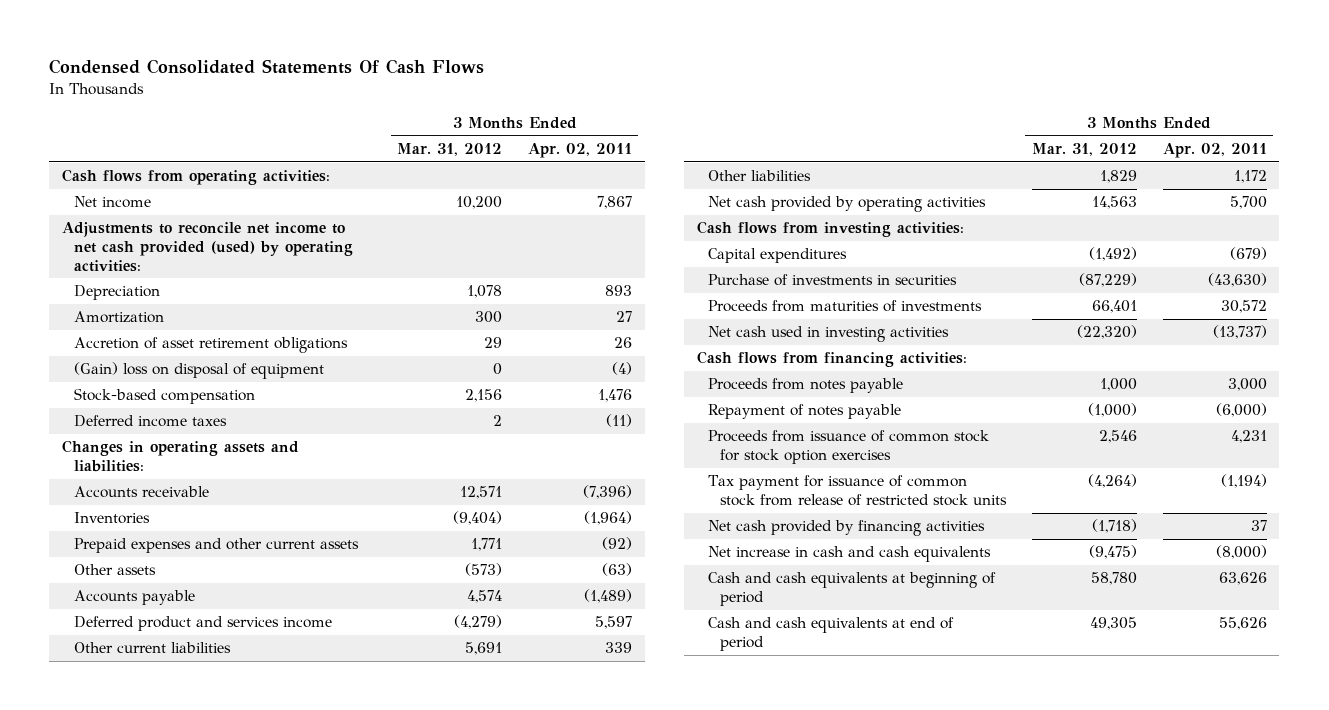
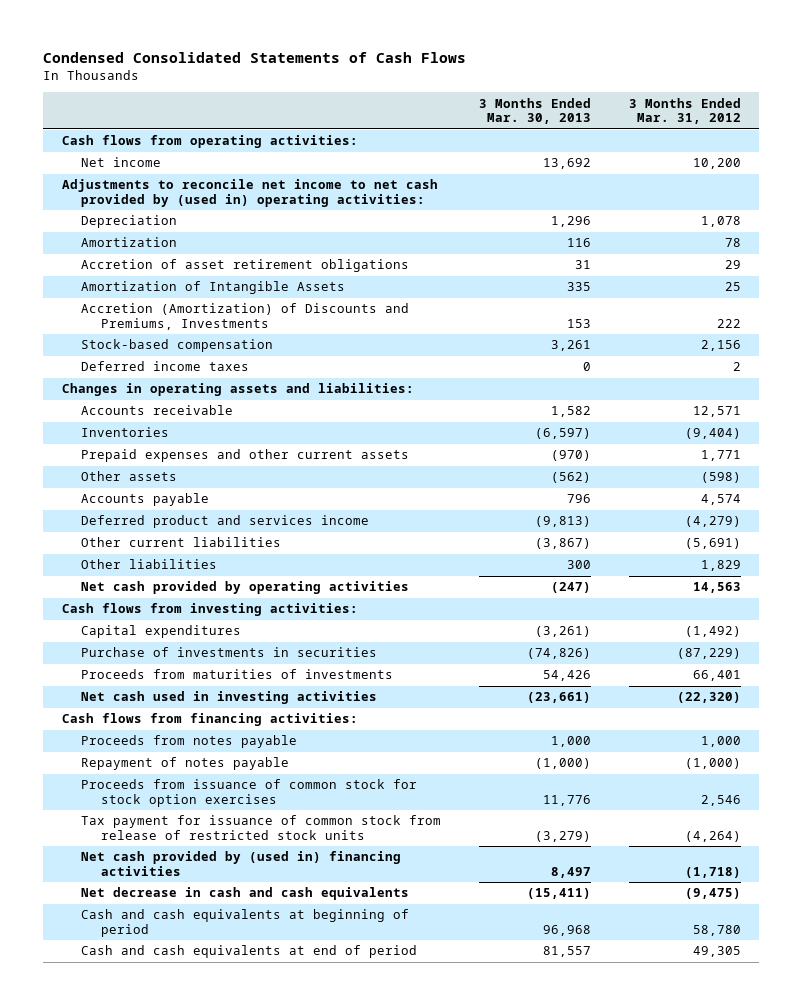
[49,59,485,75] Condensed Consolidated Statements Of Cash Flows -> [43,51,467,63] Condensed Consolidated Statements of Cash Flows
[527,143,632,159] Apr. 02, 2011 -> none
none -> [478,97,591,125] 3 Months Ended Mar. 30, 2013
[61,222,353,272] Adjustments to reconcile net income to net cash provided (used) by operating activities: -> [61,179,438,207] Adjustments to reconcile net income to net cash provided by (used in) operating activities:
[475,311,503,324] 300 -> [724,238,741,248] 78
[73,362,324,380] (Gain) loss on disposal of equipment -> none
none -> [81,281,346,295] Amortization of Intangible Assets
none -> [81,303,410,330] Accretion (Amortization) of Discounts and Premiums, Investments
[465,563,503,577] (573) -> [700,472,741,484] (598)
[465,642,503,656] 5,691 -> [684,538,741,550] (5,691)
[708,520,986,537] Net cash provided by financing activities -> [81,851,402,876] Net cash provided by (used in) financing activities
[708,546,992,563] Net increase in cash and cash equivalents -> [81,887,410,901] Net decrease in cash and cash equivalents

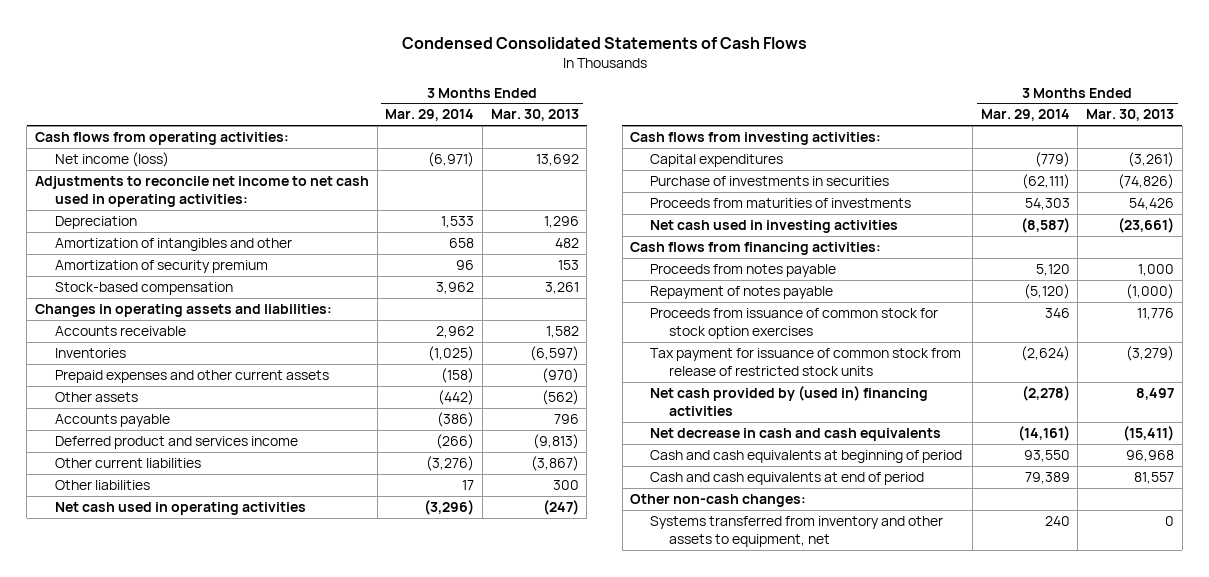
[628,97,741,125] 3 Months Ended Mar. 31, 2012 -> none
none -> [385,109,475,122] Mar. 29, 2014
[81,157,162,168] Net income -> [54,151,169,167] Net income (loss)
[61,179,438,207] Adjustments to reconcile net income to net cash provided by (used in) operating activities: -> [35,175,370,207] Adjustments to reconcile net income to net cash used in operating activities:
[81,259,410,273] Accretion of asset retirement obligations -> none
[81,281,346,295] Amortization of Intangible Assets -> none
[81,237,178,248] Amortization -> [54,237,292,251] Amortization of intangibles and other
[566,238,591,248] 116 -> [554,237,579,248] 482
[81,303,410,330] Accretion (Amortization) of Discounts and Premiums, Investments -> [54,259,268,273] Amortization of security premium
[81,361,250,372] Deferred income taxes -> none
[81,581,410,595] Net cash provided by operating activities -> [54,501,306,515] Net cash used in operating activities
none -> [630,493,807,507] Other non-cash changes:
none -> [649,515,943,547] Systems transferred from inventory and other assets to equipment, net

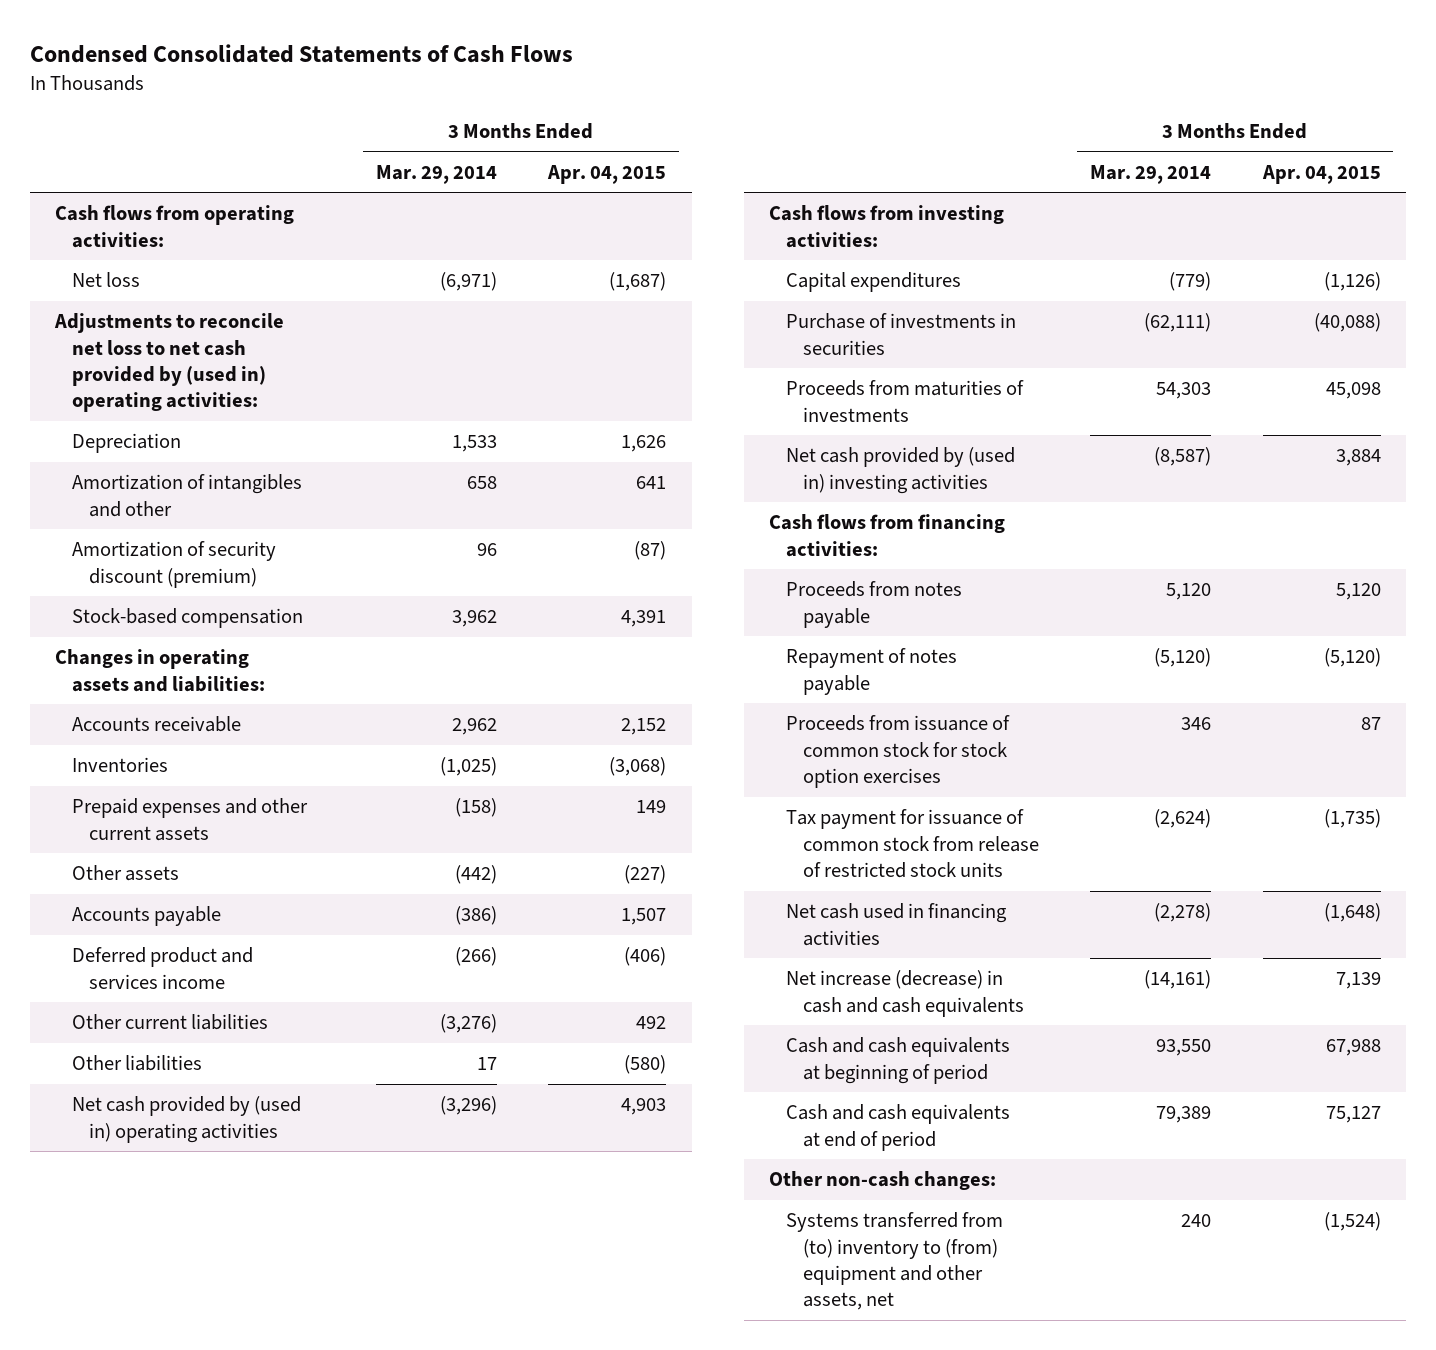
[490,109,579,122] Mar. 30, 2013 -> none
none -> [547,164,667,184] Apr. 04, 2015
[54,151,169,167] Net income (loss) -> [72,272,141,288] Net loss
[35,175,370,207] Adjustments to reconcile net income to net cash used in operating activities: -> [54,313,285,413] Adjustments to reconcile net loss to net cash provided by (used in) operating activities:
[54,259,268,273] Amortization of security premium -> [72,541,277,588] Amortization of security discount (premium)
[54,501,306,515] Net cash used in operating activities -> [72,1096,302,1143] Net cash provided by (used in) operating activities
[649,219,898,233] Net cash used in investing activities -> [786,447,1016,494] Net cash provided by (used in) investing activities
[649,385,928,416] Net cash provided by (used in) financing activities -> [786,903,1008,946] Net cash used in financing activities
[649,427,941,441] Net decrease in cash and cash equivalents -> [786,970,1025,1017] Net increase (decrease) in cash and cash equivalents
[649,515,943,547] Systems transferred from inventory and other assets to equipment, net -> [786,1212,1004,1311] Systems transferred from (to) inventory to (from) equipment and other assets, net

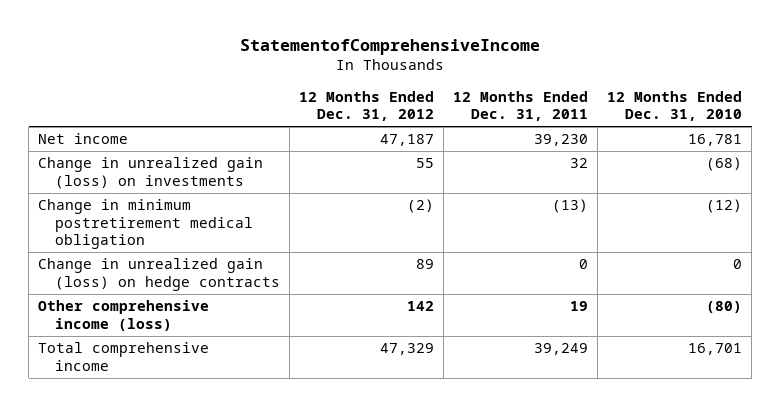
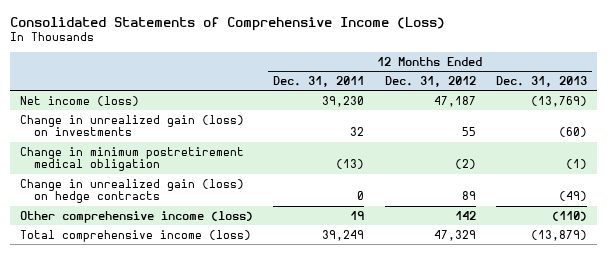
[240,39,541,56] StatementofComprehensiveIncome -> [10,16,446,31] Consolidated Statements of Comprehensive Income (Loss)
[607,91,743,122] 12 Months Ended Dec. 31, 2010 -> none
none -> [495,75,587,87] Dec. 31, 2013
[38,133,129,145] Net income -> [20,95,140,106] Net income (loss)
[38,342,210,371] Total comprehensive income -> [20,229,252,242] Total comprehensive income (loss)

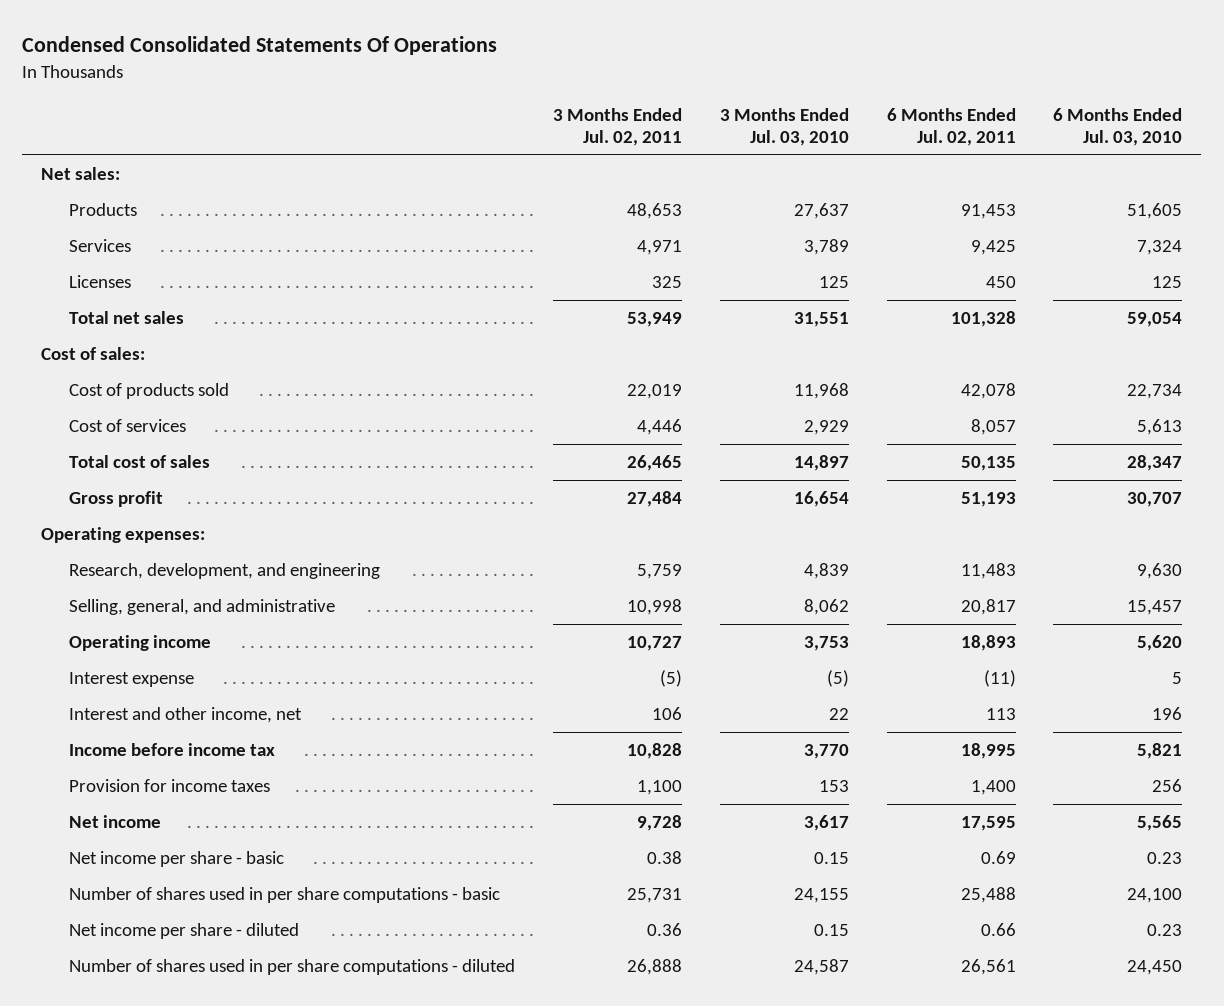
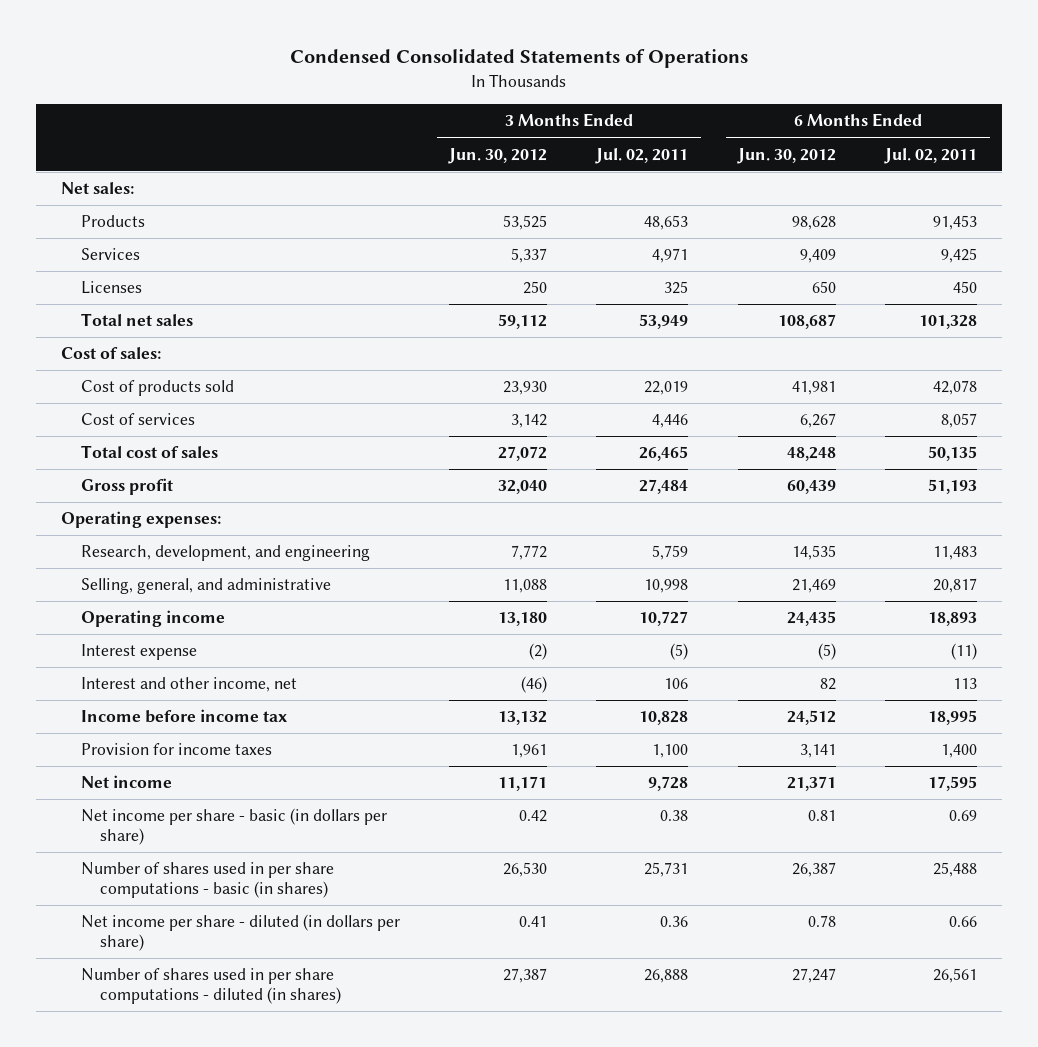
[22,35,498,55] Condensed Consolidated Statements Of Operations -> [290,49,749,69] Condensed Consolidated Statements of Operations
[719,107,849,146] 3 Months Ended Jul. 03, 2010 -> none
[1053,107,1183,146] 6 Months Ended Jul. 03, 2010 -> none
none -> [448,147,548,164] Jun. 30, 2012
none -> [736,147,836,164] Jun. 30, 2012
[69,851,285,868] Net income per share - basic -> [80,808,387,846] Net income per share - basic (in dollars per share)
[69,887,501,904] Number of shares used in per share computations - basic -> [80,862,334,899] Number of shares used in per share computations - basic (in shares)
[69,923,300,940] Net income per share - diluted -> [80,914,400,952] Net income per share - diluted (in dollars per share)
[69,959,516,976] Number of shares used in per share computations - diluted -> [80,968,342,1005] Number of shares used in per share computations - diluted (in shares)

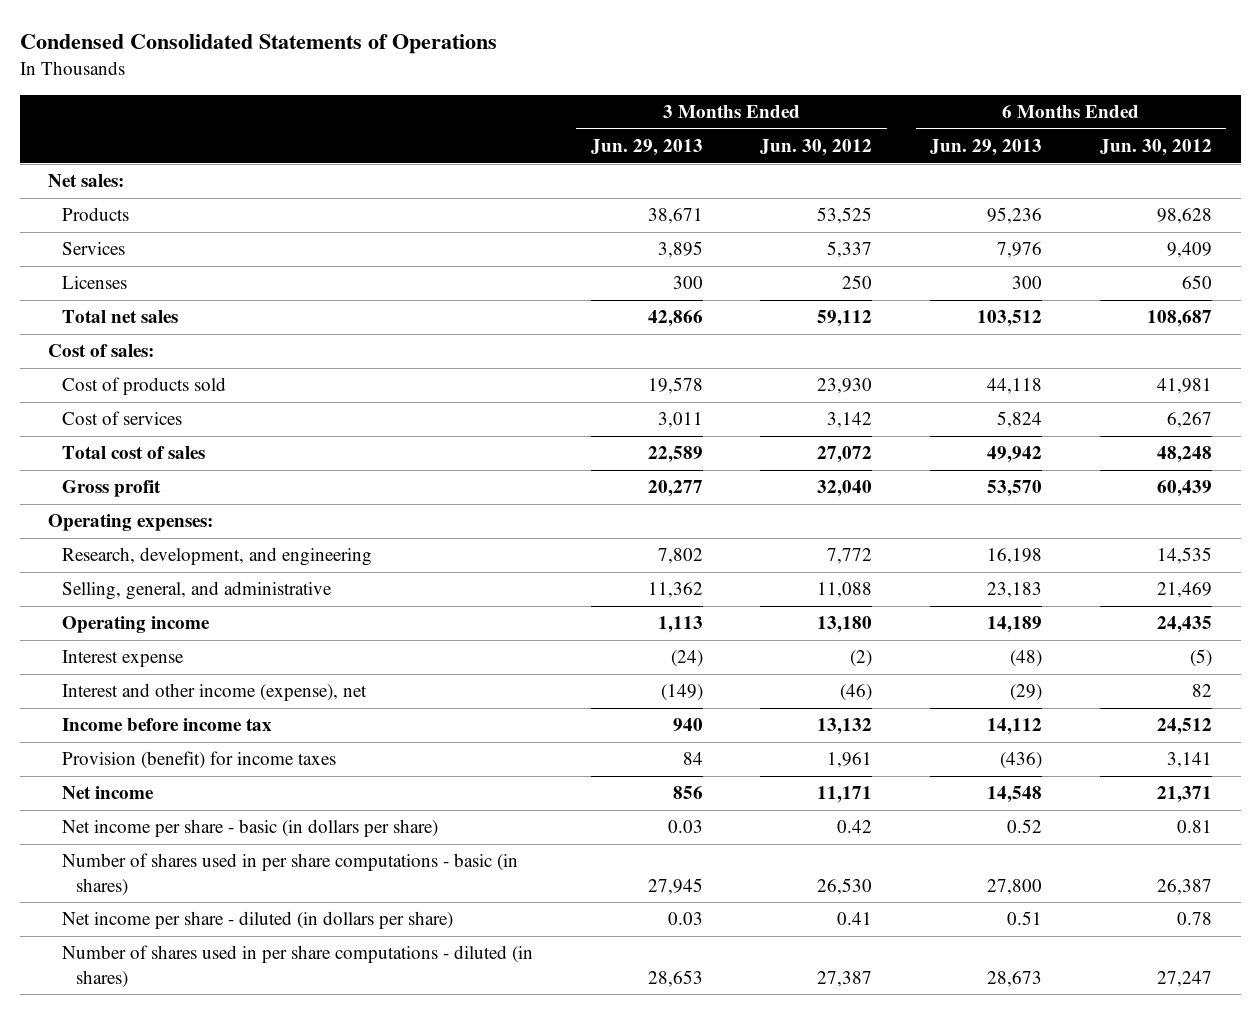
[595,147,689,164] Jul. 02, 2011 -> none
[884,147,978,164] Jul. 02, 2011 -> none
none -> [590,139,703,157] Jun. 29, 2013
none -> [930,139,1043,157] Jun. 29, 2013
[80,677,297,693] Interest and other income, net -> [62,683,368,702] Interest and other income (expense), net
[80,743,272,756] Provision for income taxes -> [62,751,337,770] Provision (benefit) for income taxes

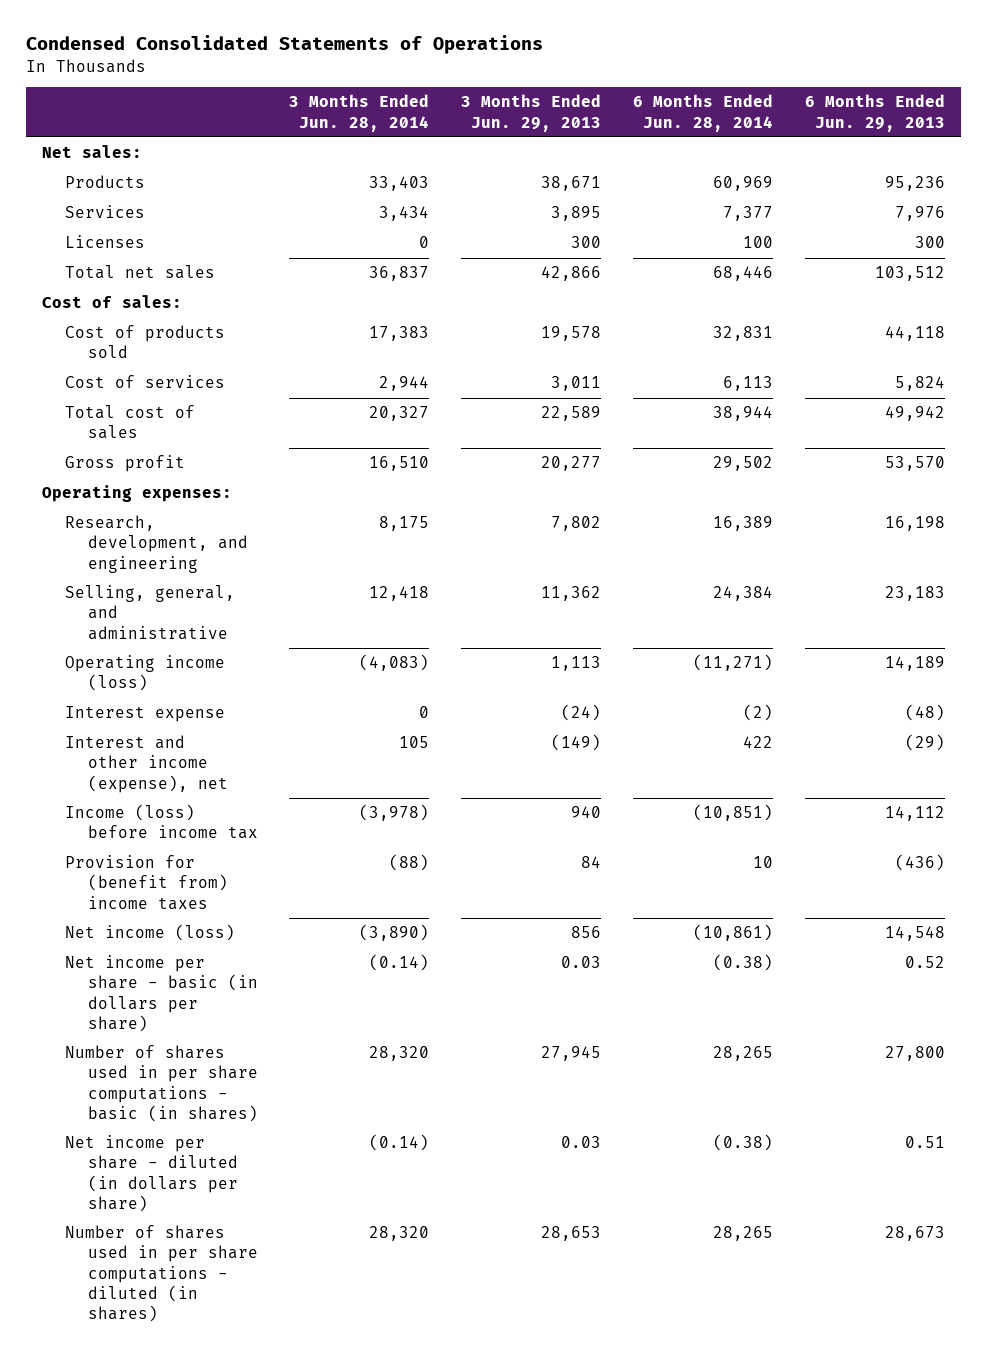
[760,139,873,157] Jun. 30, 2012 -> none
[1099,139,1212,157] Jun. 30, 2012 -> none
none -> [289,94,430,132] 3 Months Ended Jun. 28, 2014
none -> [632,94,773,132] 6 Months Ended Jun. 28, 2014
[62,616,211,634] Operating income -> [64,655,225,692] Operating income (loss)
[62,718,273,732] Income before income tax -> [64,804,258,840] Income (loss) before income tax
[62,751,337,770] Provision (benefit) for income taxes -> [64,855,228,910] Provision for (benefit from) income taxes
[62,786,155,800] Net income -> [64,924,235,942] Net income (loss)

